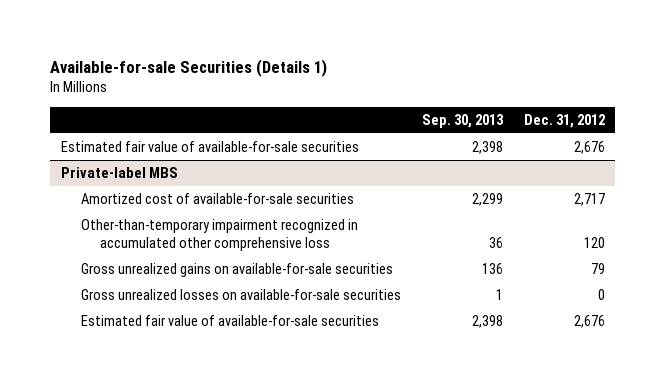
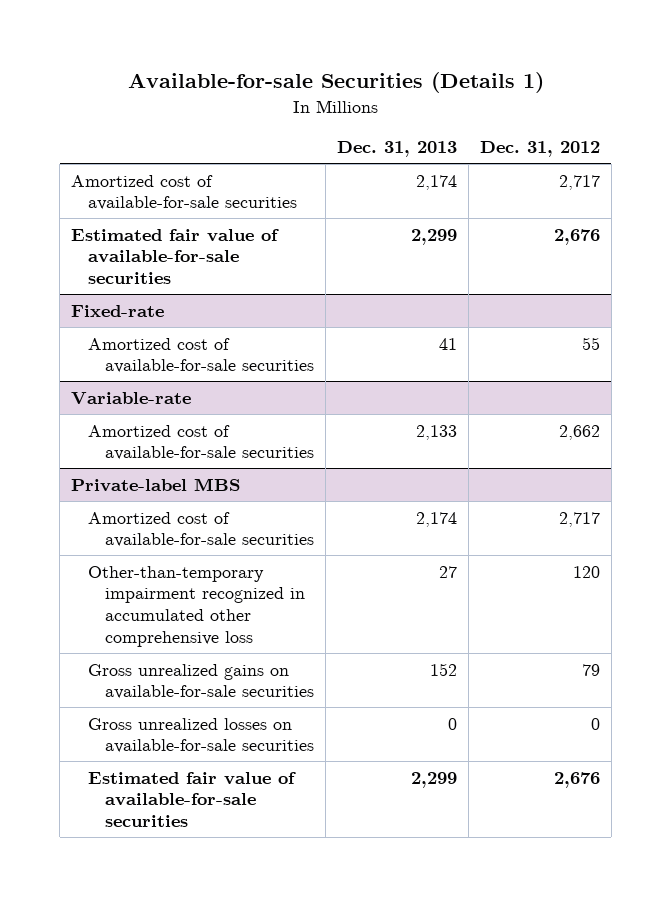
[421,114,504,129] Sep. 30, 2013 -> none
none -> [336,141,457,158] Dec. 31, 2013
none -> [71,174,298,211] Amortized cost of available-for-sale securities
none -> [71,304,165,317] Fixed-rate
none -> [88,337,314,374] Amortized cost of available-for-sale securities
none -> [71,391,192,404] Variable-rate
none -> [88,424,314,461] Amortized cost of available-for-sale securities

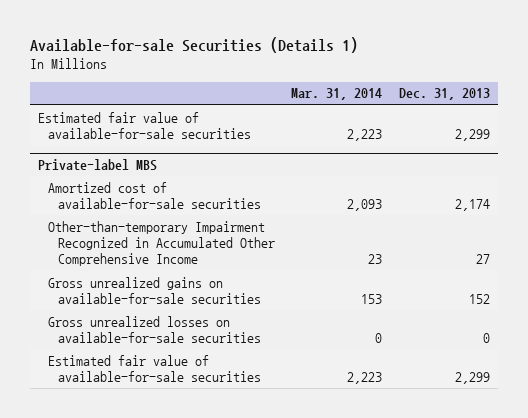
[479,141,600,158] Dec. 31, 2012 -> none
none -> [291,88,383,101] Mar. 31, 2014
[71,174,298,211] Amortized cost of available-for-sale securities -> none
[71,304,165,317] Fixed-rate -> none
[88,337,314,374] Amortized cost of available-for-sale securities -> none
[71,391,192,404] Variable-rate -> none
[88,424,314,461] Amortized cost of available-for-sale securities -> none
[88,565,305,647] Other-than-temporary impairment recognized in accumulated other comprehensive loss -> [47,220,275,267] Other-than-temporary Impairment Recognized in Accumulated Other Comprehensive Income

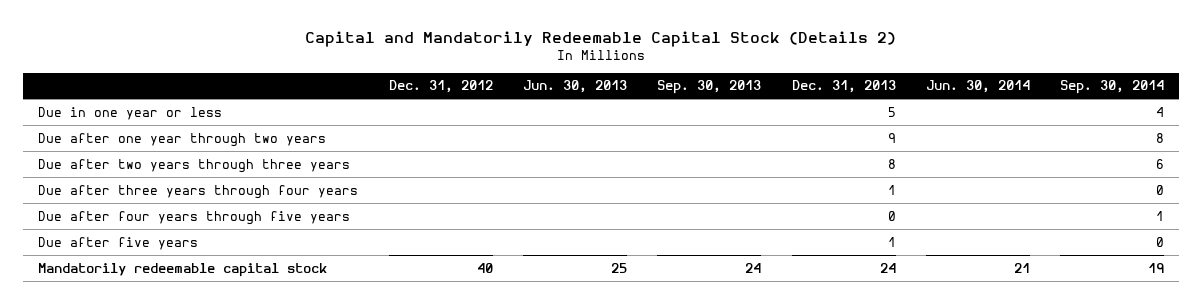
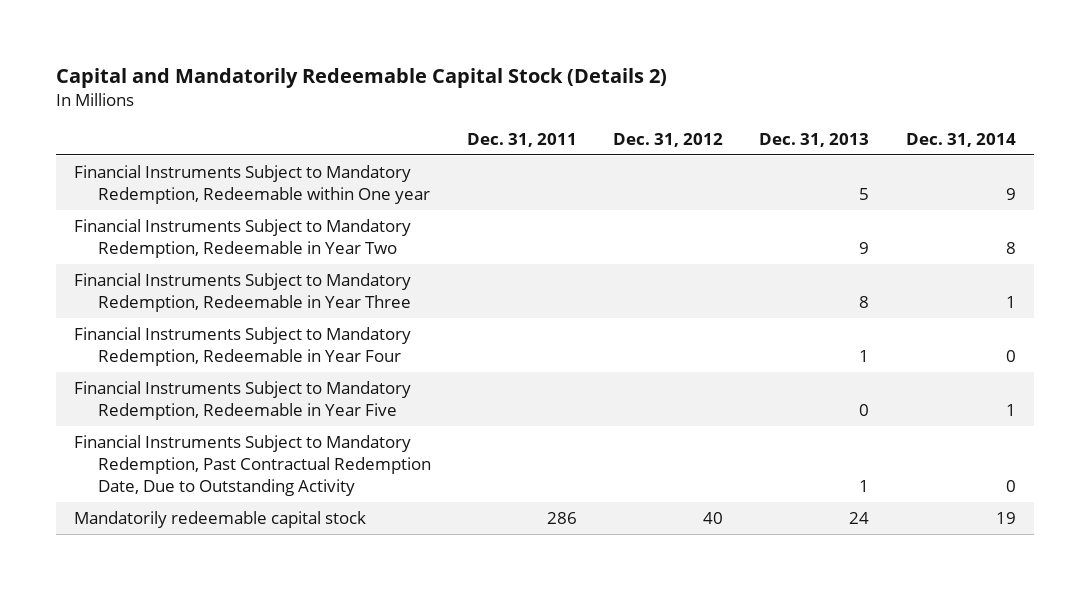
[522,80,627,94] Jun. 30, 2013 -> none
[657,80,762,95] Sep. 30, 2013 -> none
[925,80,1030,94] Jun. 30, 2014 -> none
[1060,80,1165,95] Sep. 30, 2014 -> none
none -> [466,132,577,147] Dec. 31, 2011
none -> [905,132,1016,147] Dec. 31, 2014
[38,106,223,120] Due in one year or less -> [74,165,430,205] Financial Instruments Subject to Mandatory Redemption, Redeemable within One year
[38,132,327,147] Due after one year through two years -> [74,219,412,259] Financial Instruments Subject to Mandatory Redemption, Redeemable in Year Two
[38,158,351,173] Due after two years through three years -> [74,273,412,313] Financial Instruments Subject to Mandatory Redemption, Redeemable in Year Three
[38,184,359,199] Due after three years through four years -> [74,327,412,367] Financial Instruments Subject to Mandatory Redemption, Redeemable in Year Four
[38,210,351,225] Due after four years through five years -> [74,381,412,421] Financial Instruments Subject to Mandatory Redemption, Redeemable in Year Five
[38,236,199,250] Due after five years -> [74,435,431,497] Financial Instruments Subject to Mandatory Redemption, Past Contractual Redemption Date, Due to Outstanding Activity

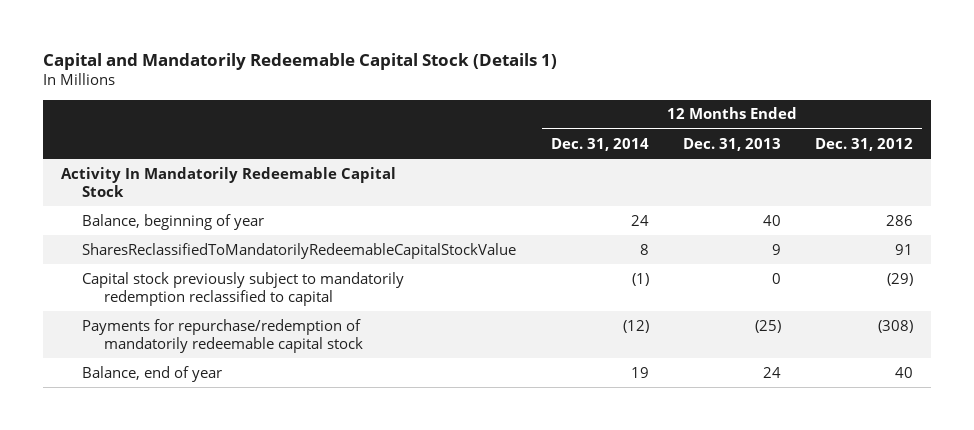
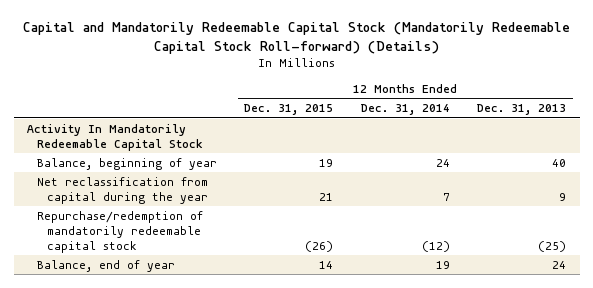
[43,52,558,70] Capital and Mandatorily Redeemable Capital Stock (Details 1) -> [22,22,570,54] Capital and Mandatorily Redeemable Capital Stock (Mandatorily Redeemable Capital Stock Roll-forward) (Details)
[815,137,914,151] Dec. 31, 2012 -> none
none -> [244,104,334,116] Dec. 31, 2015
[82,242,517,259] SharesReclassifiedToMandatorilyRedeemableCapitalStockValue -> none
[82,271,405,306] Capital stock previously subject to mandatorily redemption reclassified to capital -> none
none -> [37,176,209,204] Net reclassification from capital during the year
[82,318,364,353] Payments for repurchase/redemption of mandatorily redeemable capital stock -> [37,210,204,253] Repurchase/redemption of mandatorily redeemable capital stock

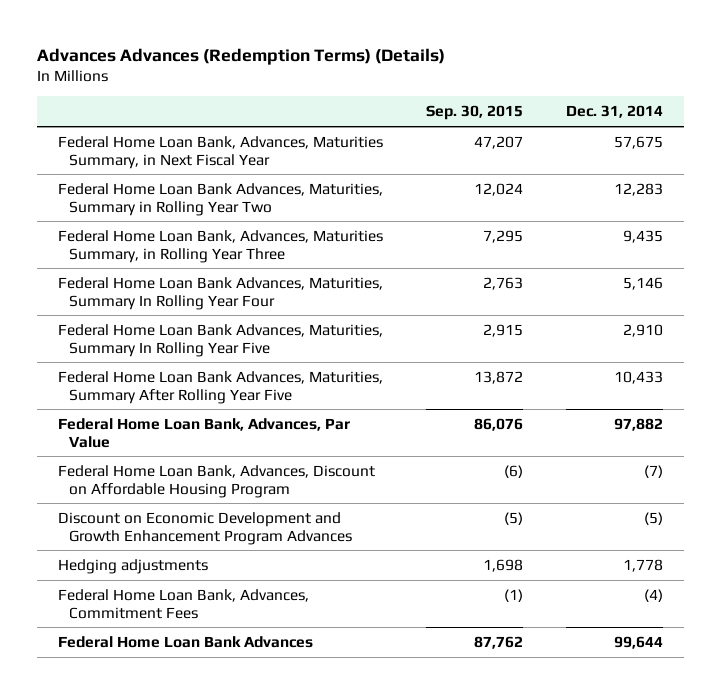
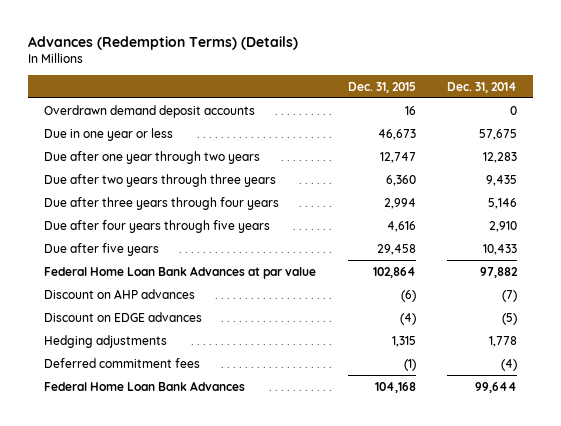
[36,47,445,65] Advances Advances (Redemption Terms) (Details) -> [28,35,299,50] Advances (Redemption Terms) (Details)
[426,105,524,121] Sep. 30, 2015 -> none
none -> [347,81,416,93] Dec. 31, 2015
none -> [43,104,255,118] Overdrawn demand deposit accounts
[58,135,384,169] Federal Home Loan Bank, Advances, Maturities Summary, in Next Fiscal Year -> [43,127,173,141] Due in one year or less
[58,182,384,216] Federal Home Loan Bank Advances, Maturities, Summary in Rolling Year Two -> [43,150,260,164] Due after one year through two years
[58,229,384,263] Federal Home Loan Bank, Advances, Maturities Summary, in Rolling Year Three -> [43,173,276,187] Due after two years through three years
[58,276,384,310] Federal Home Loan Bank Advances, Maturities, Summary In Rolling Year Four -> [43,196,279,210] Due after three years through four years
[58,323,384,357] Federal Home Loan Bank Advances, Maturities, Summary In Rolling Year Five -> [43,219,270,233] Due after four years through five years
[58,370,384,404] Federal Home Loan Bank Advances, Maturities, Summary After Rolling Year Five -> [43,242,159,256] Due after five years
[58,417,351,448] Federal Home Loan Bank, Advances, Par Value -> [43,265,316,279] Federal Home Loan Bank Advances at par value
[58,464,376,498] Federal Home Loan Bank, Advances, Discount on Affordable Housing Program -> [43,288,195,299] Discount on AHP advances
[58,511,353,545] Discount on Economic Development and Growth Enhancement Program Advances -> [43,311,202,322] Discount on EDGE advances
[58,588,310,619] Federal Home Loan Bank, Advances, Commitment Fees -> [43,357,200,368] Deferred commitment fees

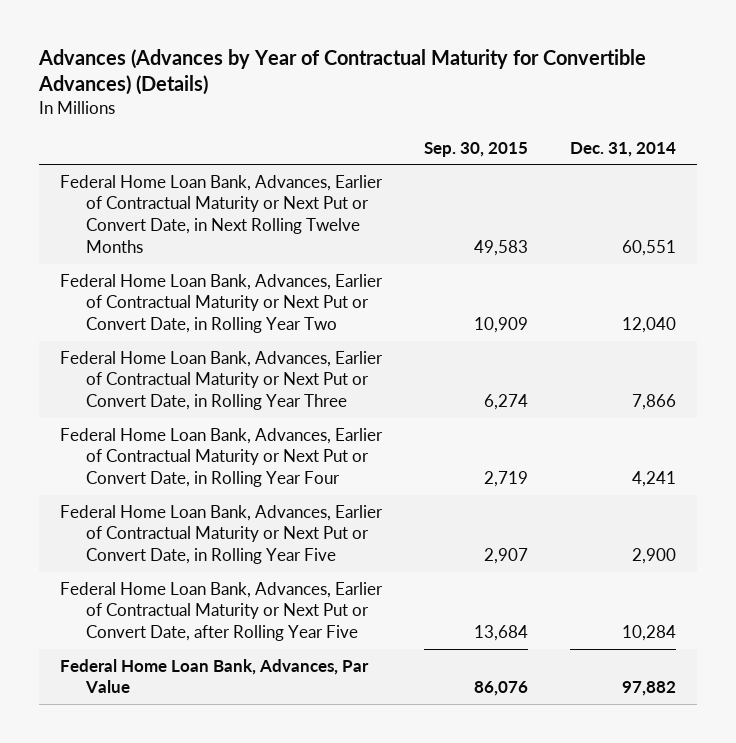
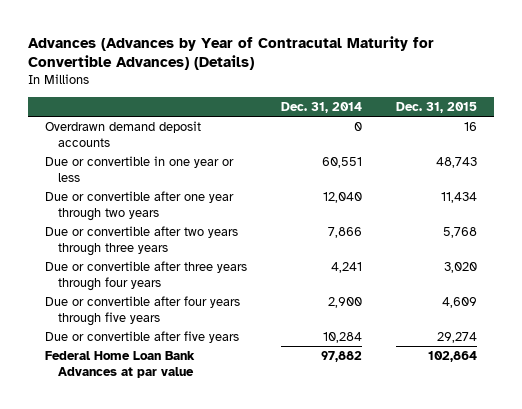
[38,49,647,96] Advances (Advances by Year of Contractual Maturity for Convertible Advances) (Details) -> [28,35,435,71] Advances (Advances by Year of Contracutal Maturity for Convertible Advances) (Details)
[424,141,529,157] Sep. 30, 2015 -> none
none -> [396,101,478,113] Dec. 31, 2015
none -> [45,120,202,147] Overdrawn demand deposit accounts
[60,174,384,253] Federal Home Loan Bank, Advances, Earlier of Contractual Maturity or Next Put or Convert Date, in Next Rolling Twelve Months -> [45,155,235,182] Due or convertible in one year or less
[60,273,384,334] Federal Home Loan Bank, Advances, Earlier of Contractual Maturity or Next Put or Convert Date, in Rolling Year Two -> [45,190,235,221] Due or convertible after one year through two years
[60,350,384,411] Federal Home Loan Bank, Advances, Earlier of Contractual Maturity or Next Put or Convert Date, in Rolling Year Three -> [45,225,239,256] Due or convertible after two years through three years
[60,427,384,488] Federal Home Loan Bank, Advances, Earlier of Contractual Maturity or Next Put or Convert Date, in Rolling Year Four -> [45,260,248,291] Due or convertible after three years through four years
[60,504,384,565] Federal Home Loan Bank, Advances, Earlier of Contractual Maturity or Next Put or Convert Date, in Rolling Year Five -> [45,295,241,326] Due or convertible after four years through five years
[60,581,384,642] Federal Home Loan Bank, Advances, Earlier of Contractual Maturity or Next Put or Convert Date, after Rolling Year Five -> [45,330,240,343] Due or convertible after five years
[60,658,370,694] Federal Home Loan Bank, Advances, Par Value -> [45,350,196,378] Federal Home Loan Bank Advances at par value

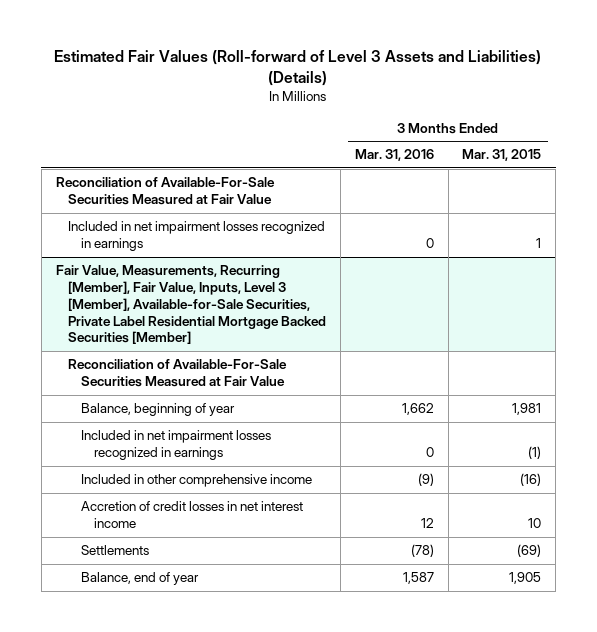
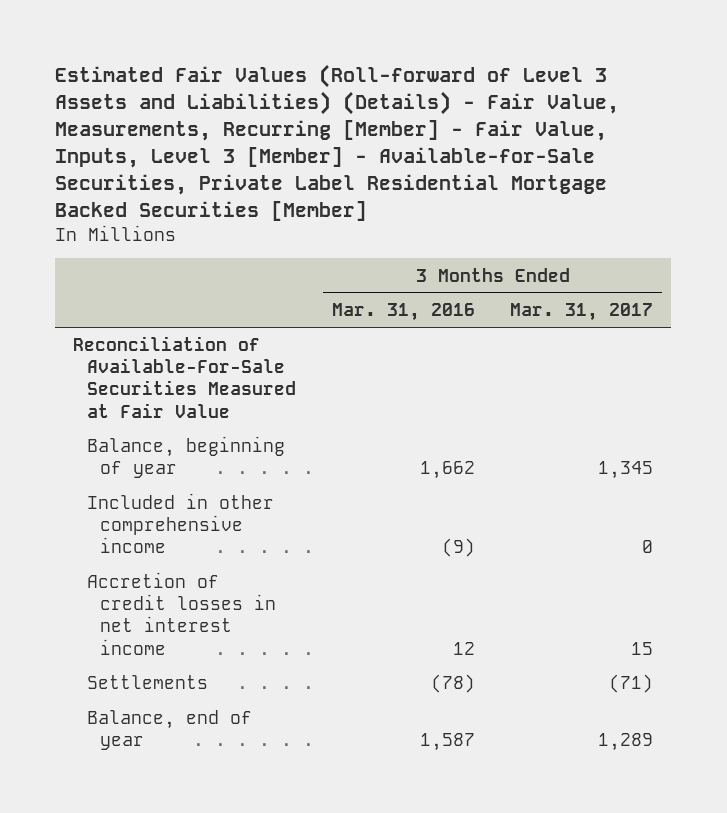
[54,50,542,86] Estimated Fair Values (Roll-forward of Level 3 Assets and Liabilities) (Details) -> [55,64,620,222] Estimated Fair Values (Roll-forward of Level 3 Assets and Liabilities) (Details) - Fair Value, Measurements, Recurring [Member] - Fair Value, Inputs, Level 3 [Member] - Available-for-Sale Securities, Private Label Residential Mortgage Backed Securities [Member]
[462,149,542,162] Mar. 31, 2015 -> none
none -> [510,303,654,322] Mar. 31, 2017
[68,221,326,252] Included in net impairment losses recognized in earnings -> none
[55,265,327,345] Fair Value, Measurements, Recurring [Member], Fair Value, Inputs, Level 3 [Member], Available-for-Sale Securities, Private Label Residential Mortgage Backed Securities [Member] -> none
[68,359,288,388] Reconciliation of Available-For-Sale Securities Measured at Fair Value -> none
[81,430,272,461] Included in net impairment losses recognized in earnings -> none

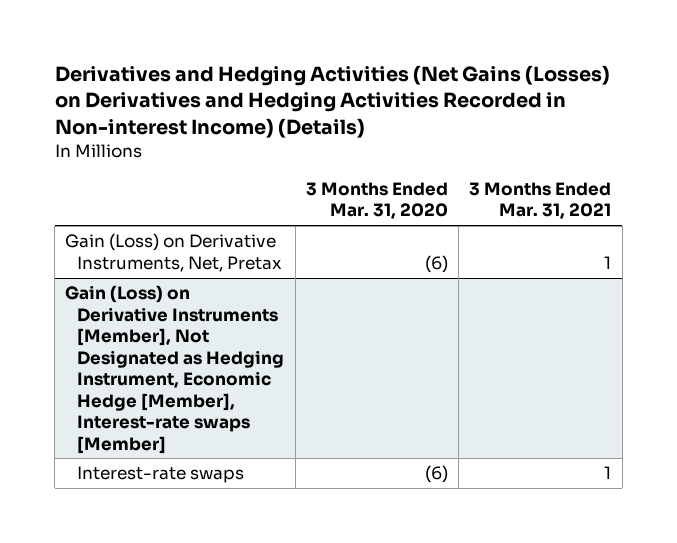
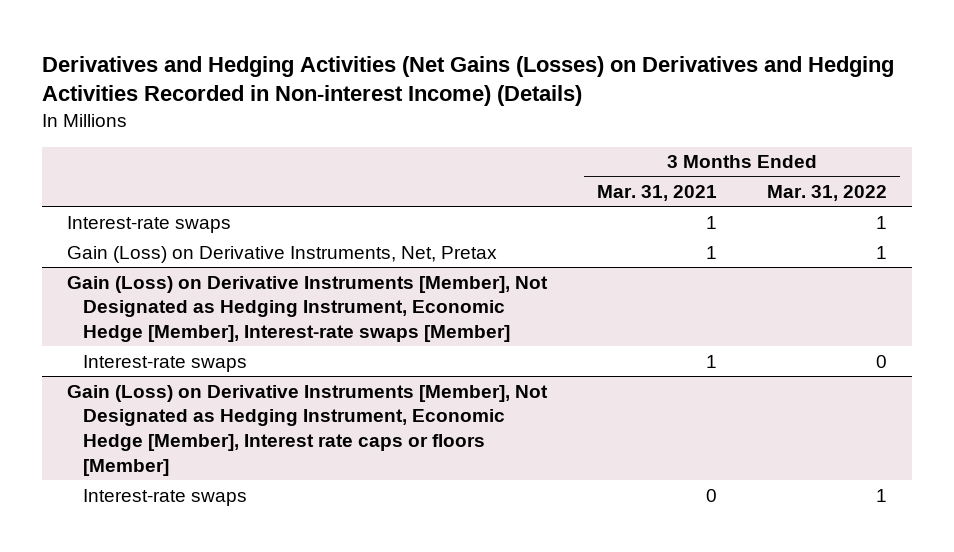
[305,181,448,220] 3 Months Ended Mar. 31, 2020 -> none
none -> [767,184,888,201] Mar. 31, 2022
none -> [66,215,231,233] Interest-rate swaps
none -> [66,384,548,476] Gain (Loss) on Derivative Instruments [Member], Not Designated as Hedging Instrument, Economic Hedge [Member], Interest rate caps or floors [Member]
none -> [82,488,247,506] Interest-rate swaps

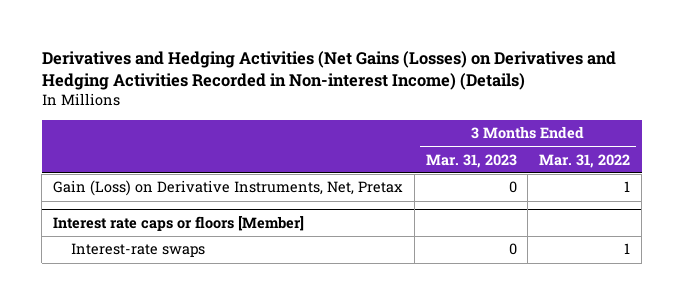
[596,184,717,201] Mar. 31, 2021 -> none
none -> [425,153,517,168] Mar. 31, 2023
[66,215,231,233] Interest-rate swaps -> none
[66,275,548,343] Gain (Loss) on Derivative Instruments [Member], Not Designated as Hedging Instrument, Economic Hedge [Member], Interest-rate swaps [Member] -> none
[82,354,247,372] Interest-rate swaps -> none
[66,384,548,476] Gain (Loss) on Derivative Instruments [Member], Not Designated as Hedging Instrument, Economic Hedge [Member], Interest rate caps or floors [Member] -> none
none -> [52,216,304,232] Interest rate caps or floors [Member]

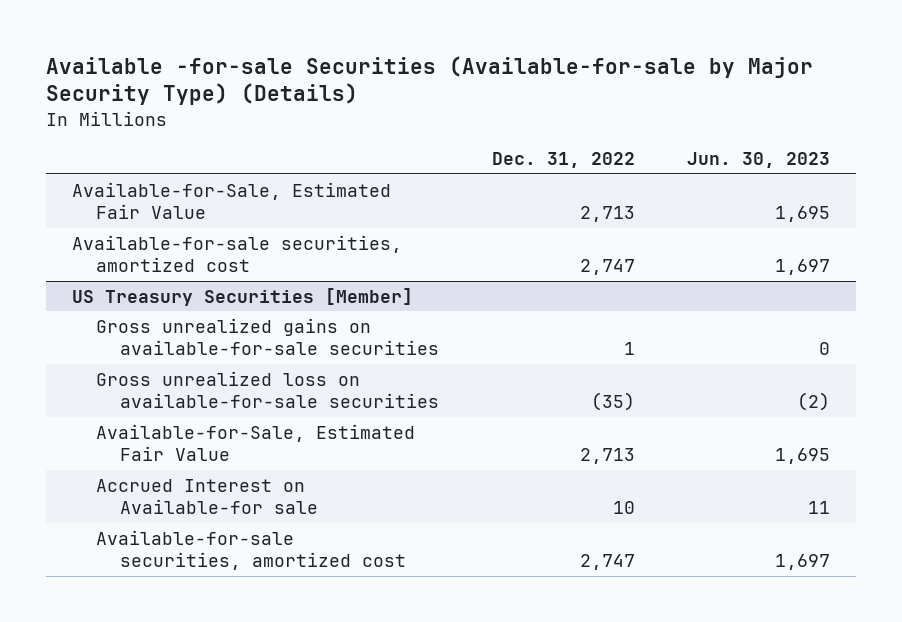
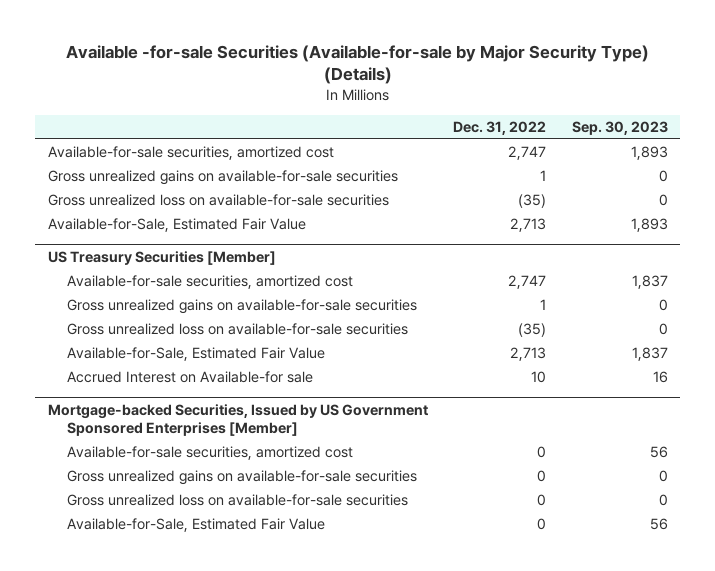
[686,152,830,169] Jun. 30, 2023 -> none
none -> [571,120,668,135] Sep. 30, 2023
none -> [47,170,398,186] Gross unrealized gains on available-for-sale securities
none -> [47,194,389,207] Gross unrealized loss on available-for-sale securities
[71,181,391,220] Available-for-Sale, Estimated Fair Value -> [47,218,306,233] Available-for-Sale, Estimated Fair Value
[96,529,407,571] Available-for-sale securities, amortized cost -> [67,275,354,290] Available-for-sale securities, amortized cost
none -> [47,404,428,437] Mortgage-backed Securities, Issued by US Government Sponsored Enterprises [Member]
none -> [67,446,354,461] Available-for-sale securities, amortized cost
none -> [67,470,418,486] Gross unrealized gains on available-for-sale securities
none -> [67,494,409,507] Gross unrealized loss on available-for-sale securities
none -> [67,518,326,533] Available-for-Sale, Estimated Fair Value

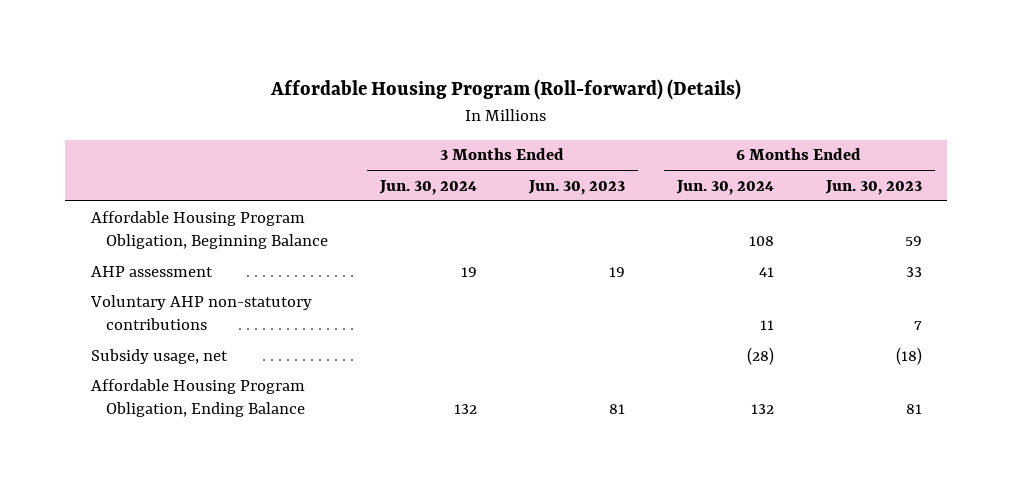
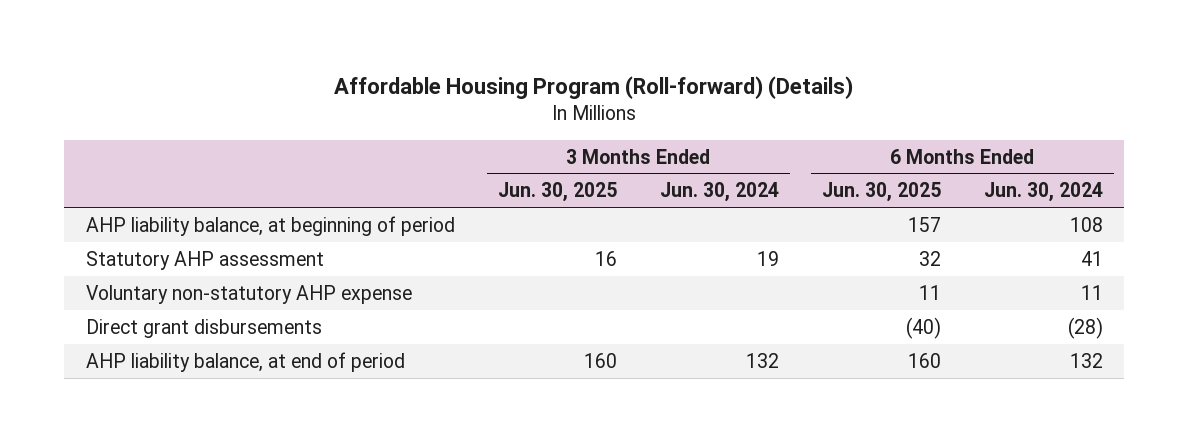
[527,179,625,195] Jun. 30, 2023 -> none
[824,179,922,195] Jun. 30, 2023 -> none
none -> [497,182,617,203] Jun. 30, 2025
none -> [821,182,941,203] Jun. 30, 2025
[90,210,329,250] Affordable Housing Program Obligation, Beginning Balance -> [85,215,455,236] AHP liability balance, at beginning of period
[90,265,213,277] AHP assessment -> [85,250,324,270] Statutory AHP assessment
[89,294,312,331] Voluntary AHP non-statutory contributions -> [85,284,412,304] Voluntary non-statutory AHP expense
[90,348,228,364] Subsidy usage, net -> [85,318,322,338] Direct grant disbursements
[90,378,306,418] Affordable Housing Program Obligation, Ending Balance -> [85,351,405,372] AHP liability balance, at end of period

